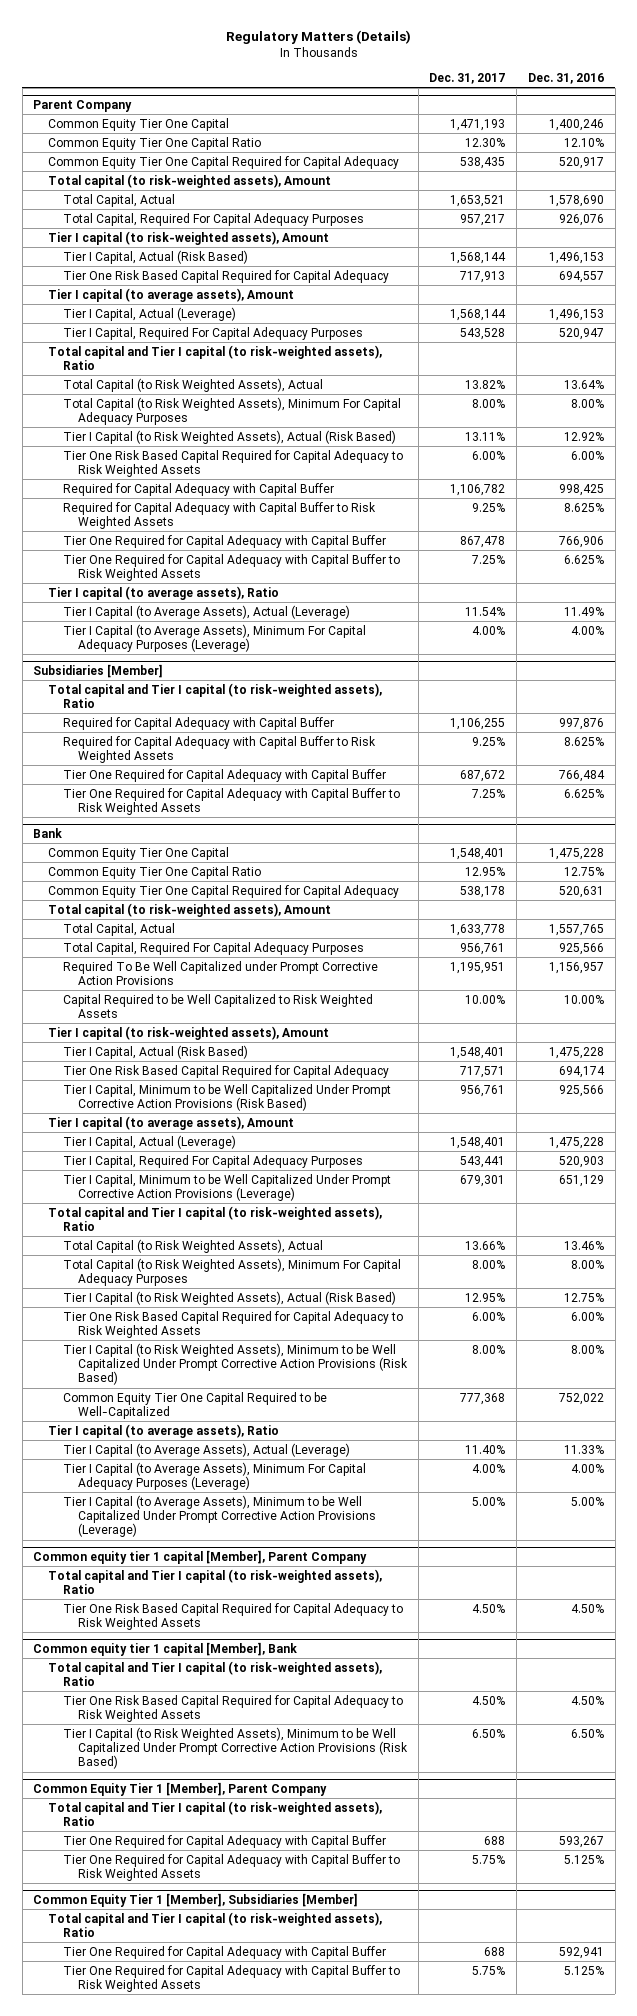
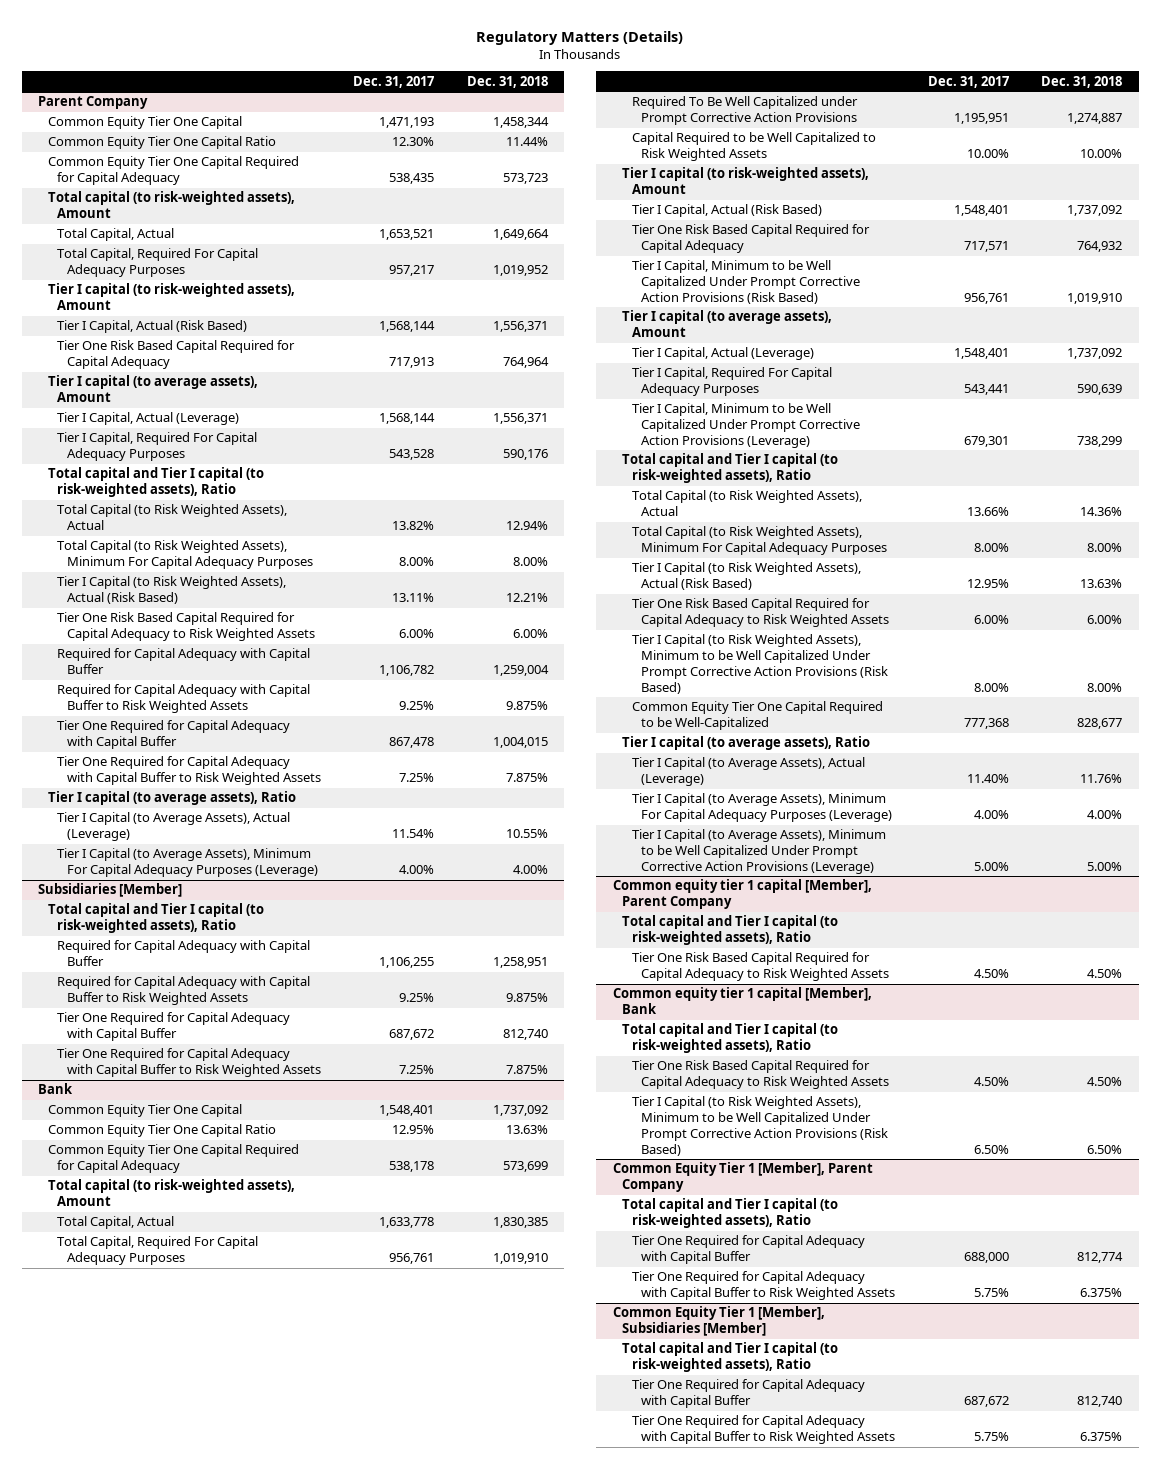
[527,73,604,85] Dec. 31, 2016 -> none
none -> [466,75,548,88] Dec. 31, 2018
[484,1835,506,1845] 688 -> [963,1252,1009,1264] 688,000
[484,1946,506,1956] 688 -> [963,1396,1009,1408] 687,672

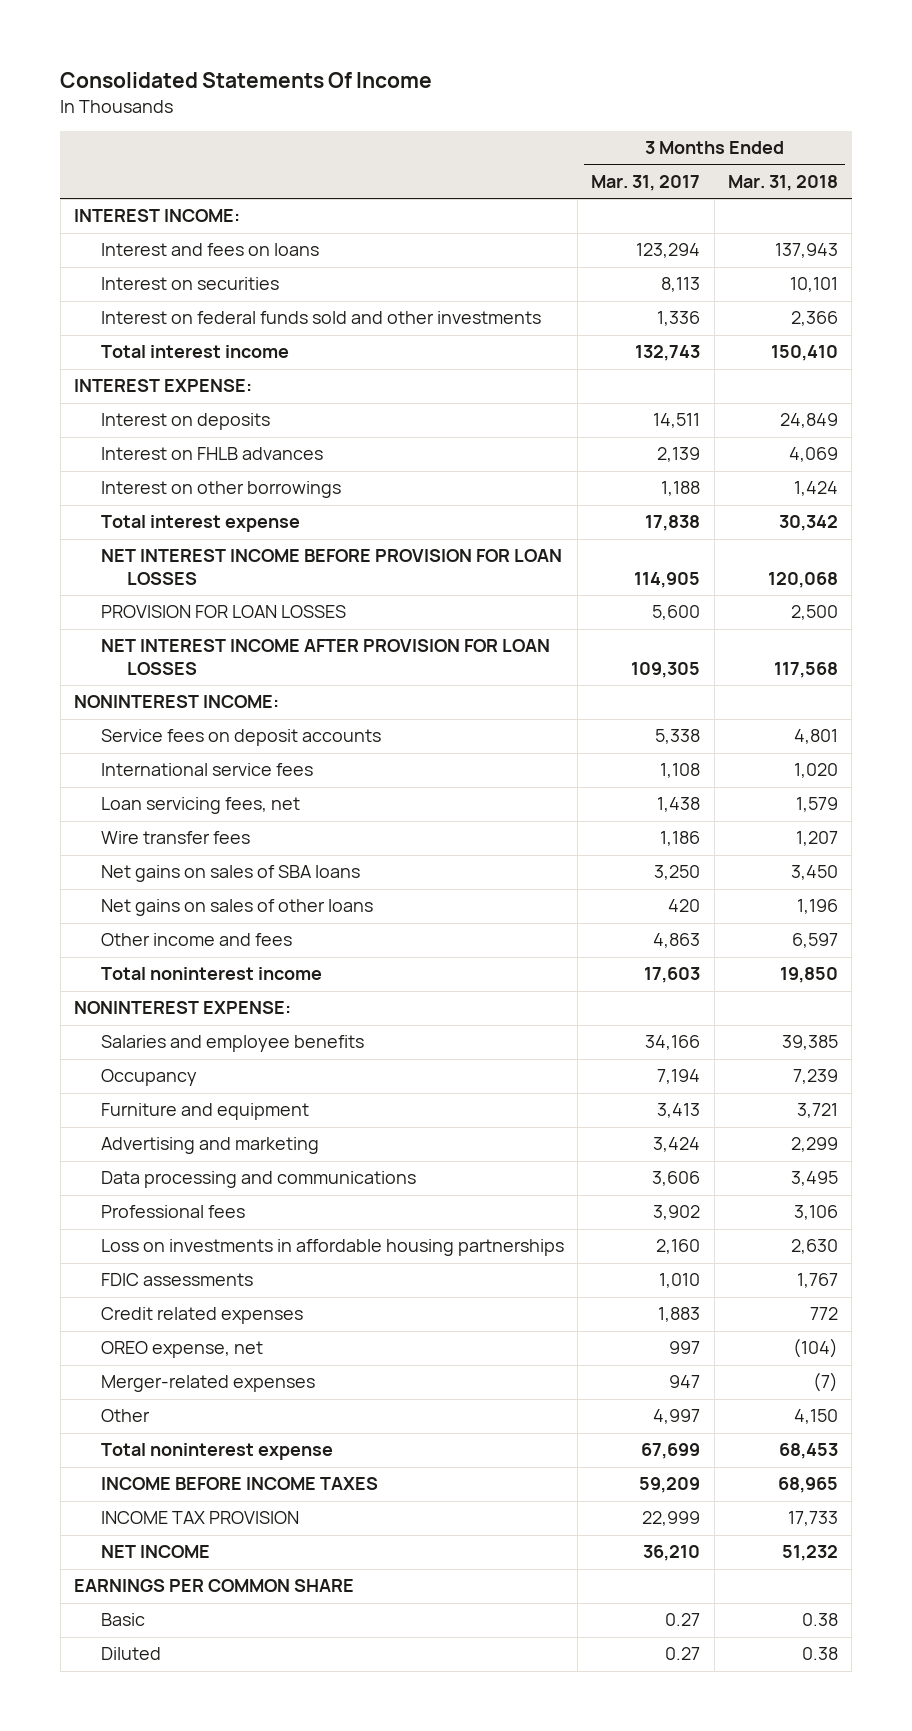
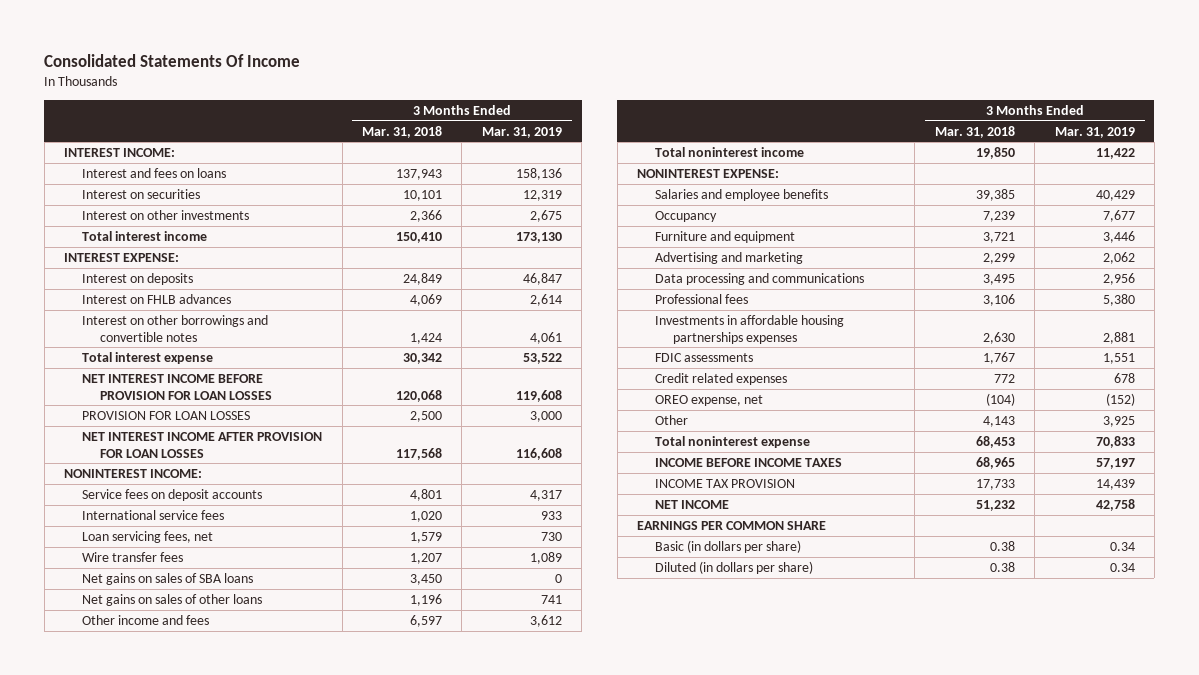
[591,175,701,192] Mar. 31, 2017 -> none
none -> [481,126,562,138] Mar. 31, 2019
[100,311,541,325] Interest on federal funds sold and other investments -> [82,209,250,220] Interest on other investments
[100,481,341,499] Interest on other borrowings -> [82,314,269,342] Interest on other borrowings and convertible notes
[100,1239,564,1257] Loss on investments in affordable housing partnerships -> [655,314,845,344] Investments in affordable housing partnerships expenses
[100,1375,315,1393] Merger-related expenses -> none
[794,1409,839,1425] 4,150 -> [982,415,1015,427] 4,143
[100,1613,145,1627] Basic -> [655,539,802,553] Basic (in dollars per share)
[100,1647,161,1661] Diluted -> [655,560,814,574] Diluted (in dollars per share)

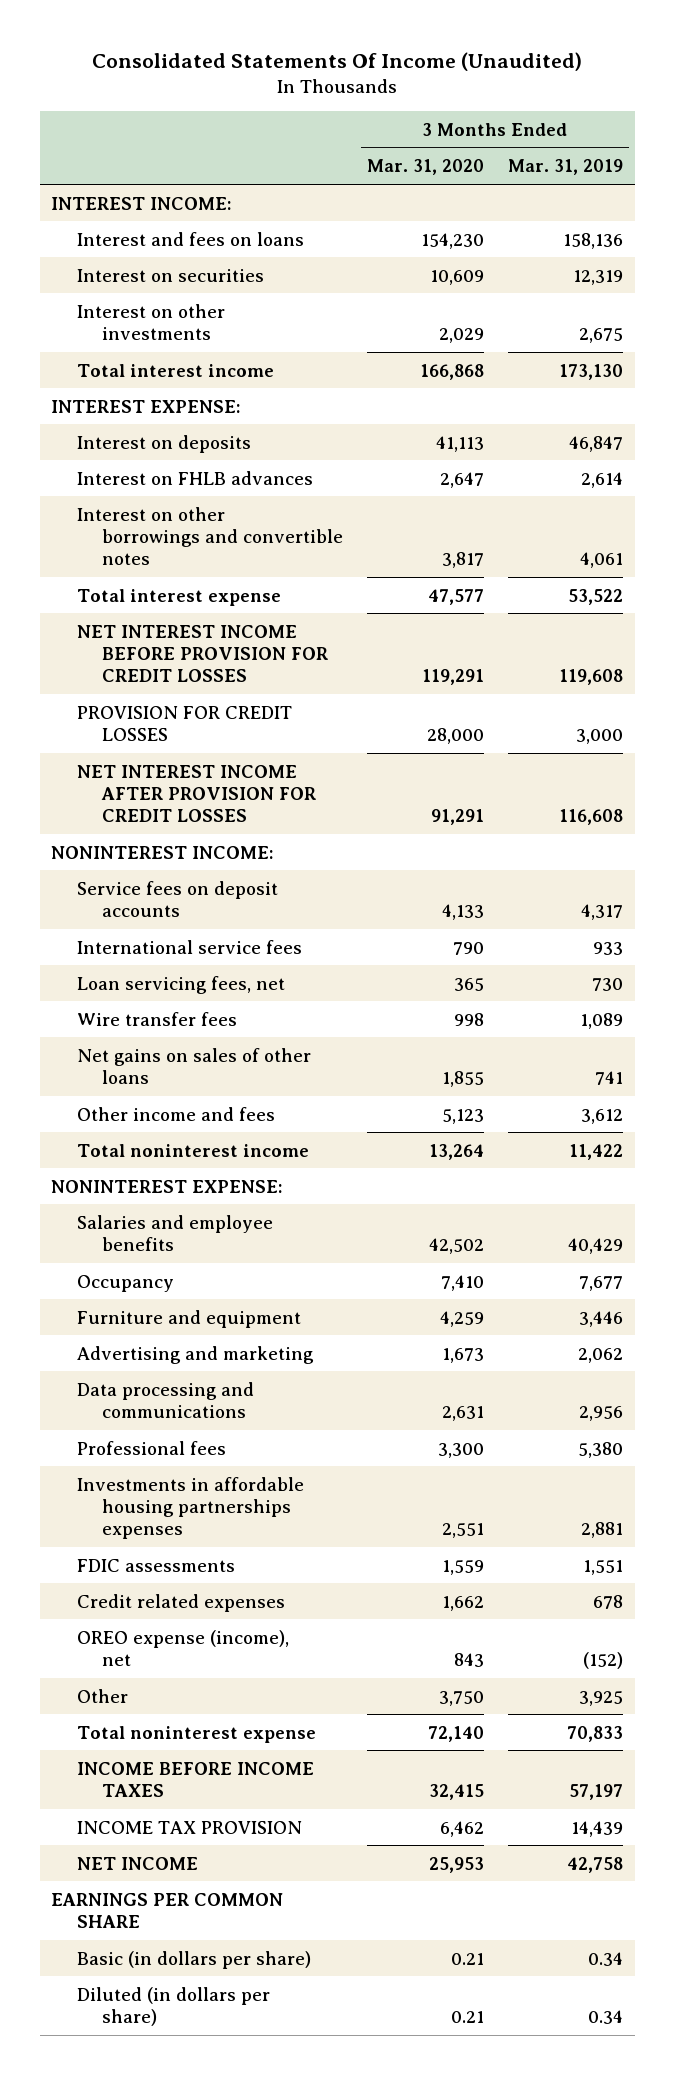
[44,53,301,67] Consolidated Statements Of Income -> [92,52,583,72] Consolidated Statements Of Income (Unaudited)
[362,125,443,138] Mar. 31, 2018 -> none
none -> [366,159,484,176] Mar. 31, 2020
[82,373,273,400] NET INTEREST INCOME BEFORE PROVISION FOR LOAN LOSSES -> [76,624,330,682] NET INTEREST INCOME BEFORE PROVISION FOR CREDIT LOSSES
[82,410,251,420] PROVISION FOR LOAN LOSSES -> [76,705,292,741] PROVISION FOR CREDIT LOSSES
[82,431,323,458] NET INTEREST INCOME AFTER PROVISION FOR LOAN LOSSES -> [76,764,318,822] NET INTEREST INCOME AFTER PROVISION FOR CREDIT LOSSES
[82,572,254,585] Net gains on sales of SBA loans -> none
[655,394,764,406] OREO expense, net -> [76,1629,289,1666] OREO expense (income), net

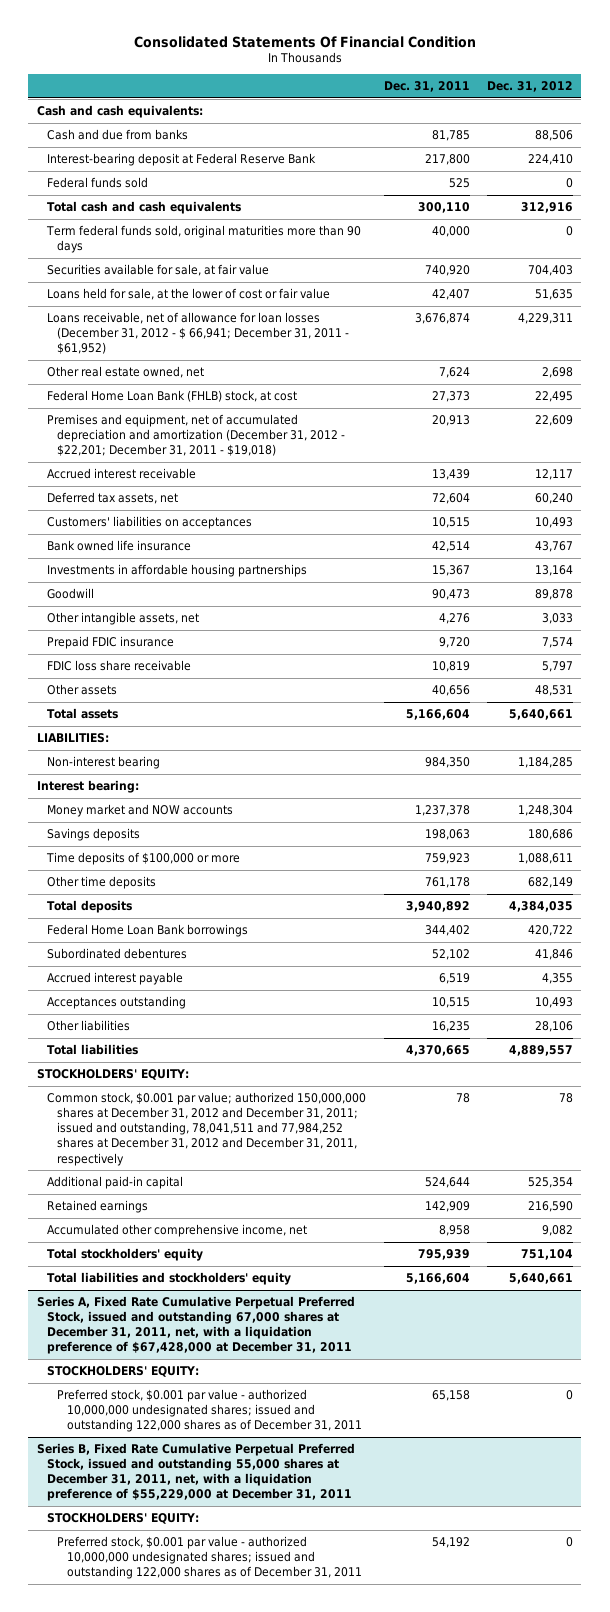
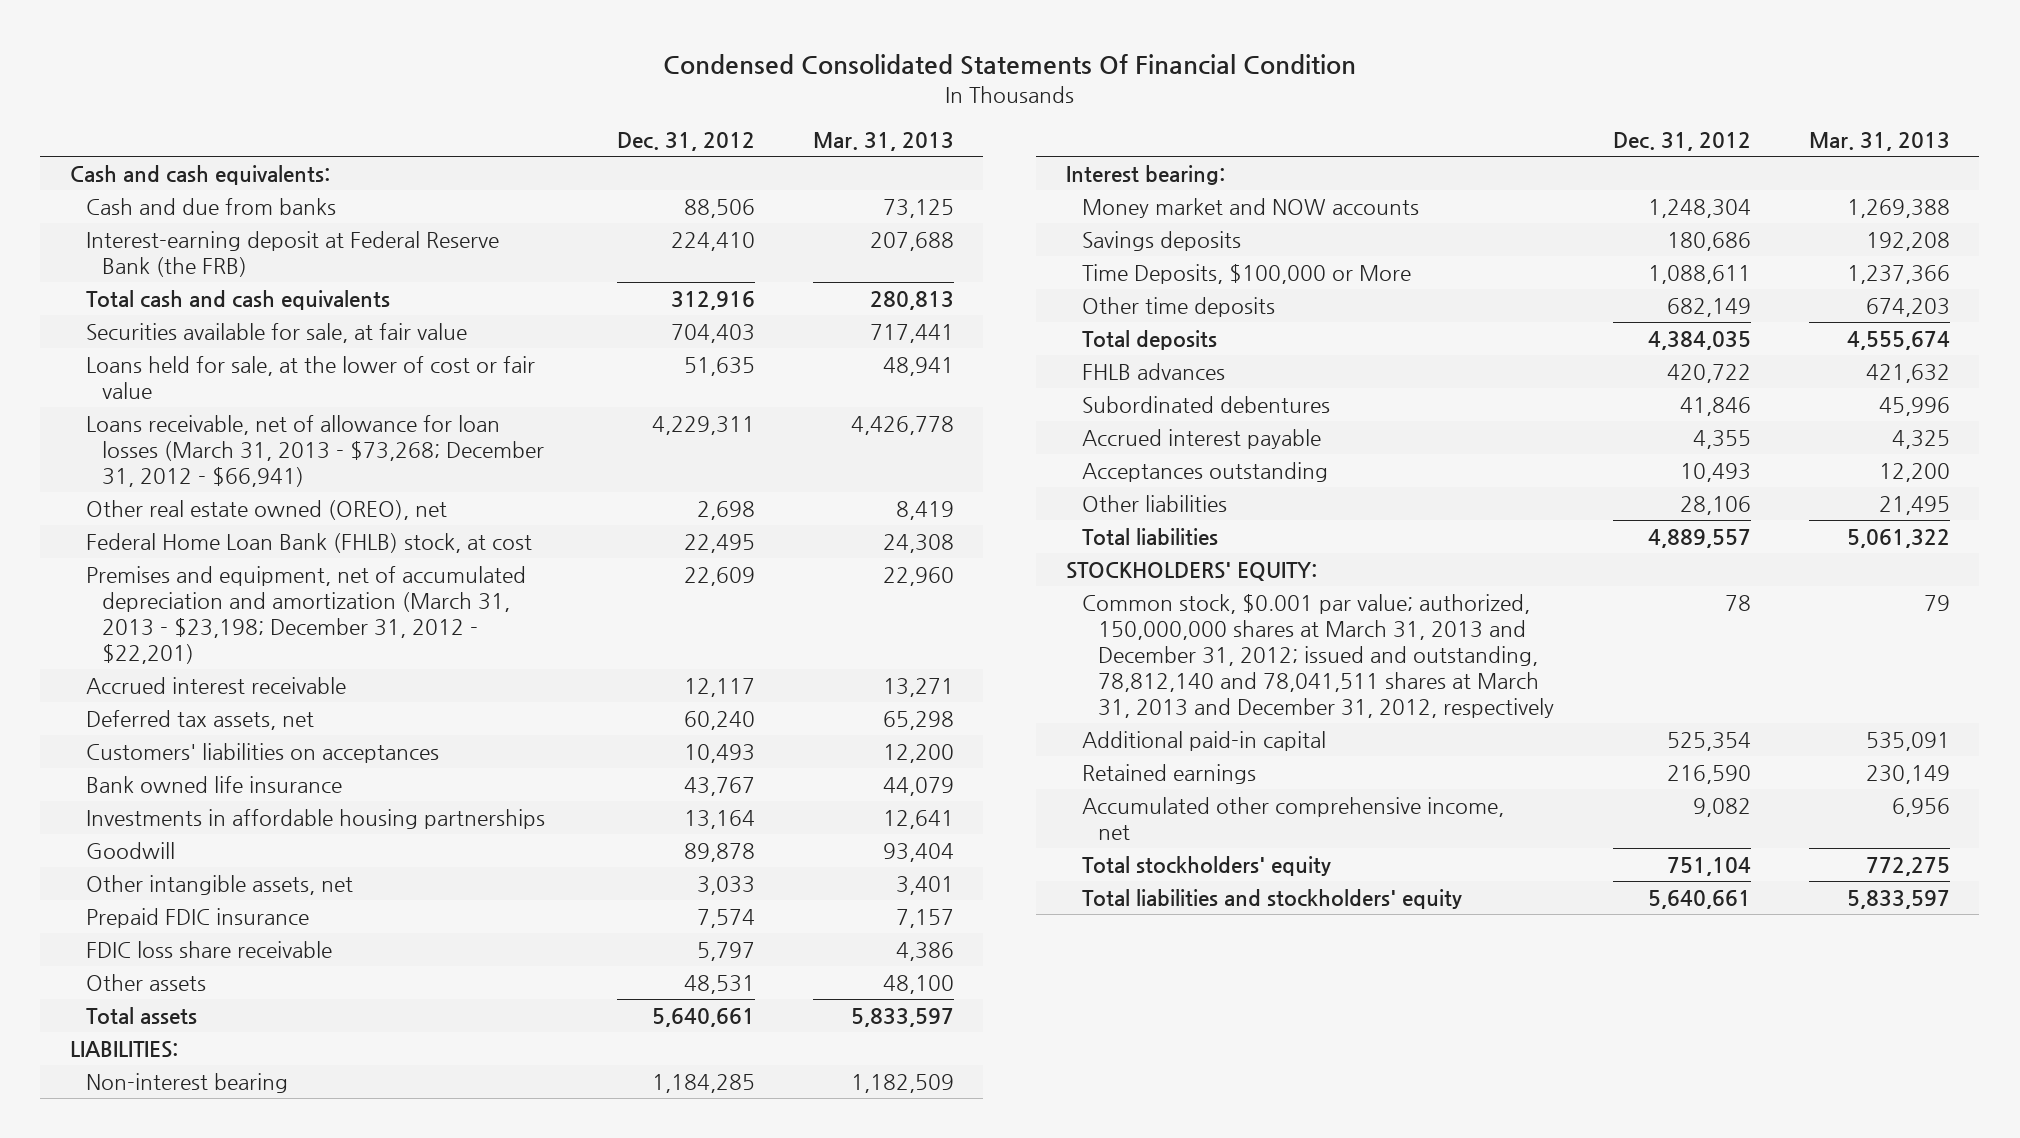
[133,35,476,48] Consolidated Statements Of Financial Condition -> [662,54,1356,76] Condensed Consolidated Statements Of Financial Condition
[383,81,470,93] Dec. 31, 2011 -> none
none -> [813,132,955,152] Mar. 31, 2013
[47,177,149,189] Federal funds sold -> none
[47,153,317,167] Interest-bearing deposit at Federal Reserve Bank -> [86,231,500,278] Interest-earning deposit at Federal Reserve Bank (the FRB)
[46,225,362,254] Term federal funds sold, original maturities more than 90 days -> none
[47,312,350,355] Loans receivable, net of allowance for loan losses (December 31, 2012 - $ 66,941; December 31, 2011 - $61,952) -> [86,415,545,488] Loans receivable, net of allowance for loan losses (March 31, 2013 - $73,268; December 31, 2012 - $66,941)
[47,366,205,379] Other real estate owned, net -> [86,500,448,521] Other real estate owned (OREO), net
[47,414,346,457] Premises and equipment, net of accumulated depreciation and amortization (December 31, 2012 - $22,201; December 31, 2011 - $19,018) -> [86,566,527,664] Premises and equipment, net of accumulated depreciation and amortization (March 31, 2013 - $23,198; December 31, 2012 - $22,201)
[46,852,241,866] Time deposits of $100,000 or more -> [1081,264,1411,285] Time Deposits, $100,000 or More
[47,924,249,938] Federal Home Loan Bank borrowings -> [1081,363,1225,381] FHLB advances
[47,1092,367,1166] Common stock, $0.001 par value; authorized 150,000,000 shares at December 31, 2012 and December 31, 2011; issued and outstanding, 78,041,511 and 77,984,252 shares at December 31, 2012 and December 31, 2011, respectively -> [1081,594,1555,718] Common stock, $0.001 par value; authorized, 150,000,000 shares at March 31, 2013 and December 31, 2012; issued and outstanding, 78,812,140 and 78,041,511 shares at March 31, 2013 and December 31, 2012, respectively
[37,1296,356,1355] Series A, Fixed Rate Cumulative Perpetual Preferred Stock, issued and outstanding 67,000 shares at December 31, 2011, net, with a liquidation preference of $67,428,000 at December 31, 2011 -> none
[47,1366,200,1378] STOCKHOLDERS' EQUITY: -> none
[57,1389,363,1433] Preferred stock, $0.001 par value - authorized 10,000,000 undesignated shares; issued and outstanding 122,000 shares as of December 31, 2011 -> none
[37,1443,356,1502] Series B, Fixed Rate Cumulative Perpetual Preferred Stock, issued and outstanding 55,000 shares at December 31, 2011, net, with a liquidation preference of $55,229,000 at December 31, 2011 -> none
[47,1513,200,1525] STOCKHOLDERS' EQUITY: -> none
[57,1536,363,1580] Preferred stock, $0.001 par value - authorized 10,000,000 undesignated shares; issued and outstanding 122,000 shares as of December 31, 2011 -> none

